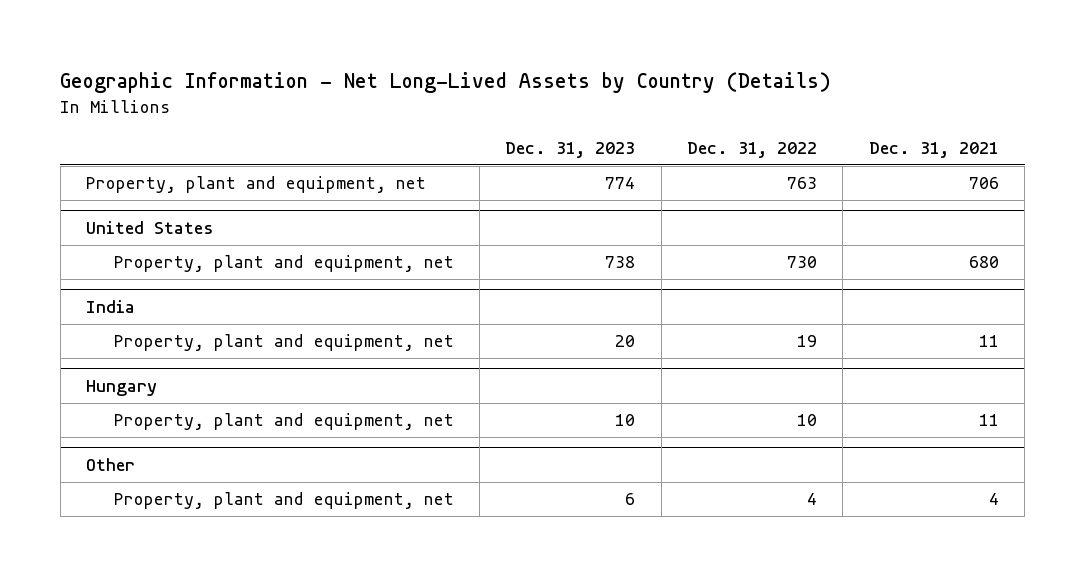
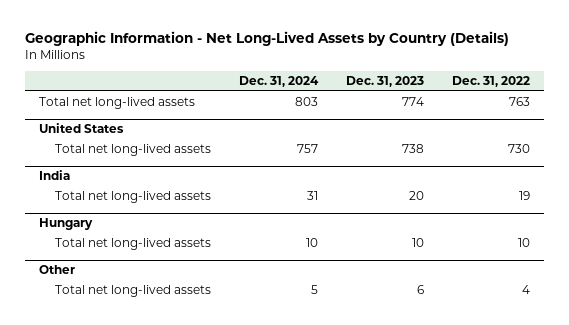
[868,141,999,158] Dec. 31, 2021 -> none
none -> [238,76,319,88] Dec. 31, 2024
[86,176,427,194] Property, plant and equipment, net -> [39,96,196,109] Total net long-lived assets
[113,255,454,273] Property, plant and equipment, net -> [55,143,212,156] Total net long-lived assets
[113,334,454,352] Property, plant and equipment, net -> [55,190,212,203] Total net long-lived assets
[113,413,454,431] Property, plant and equipment, net -> [55,237,212,250] Total net long-lived assets
[113,492,454,510] Property, plant and equipment, net -> [55,284,212,297] Total net long-lived assets

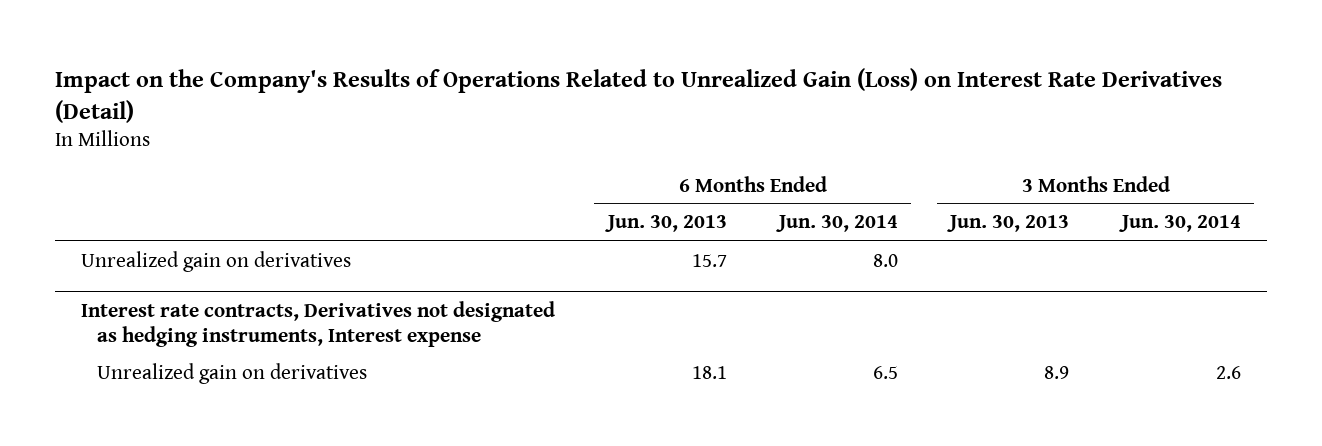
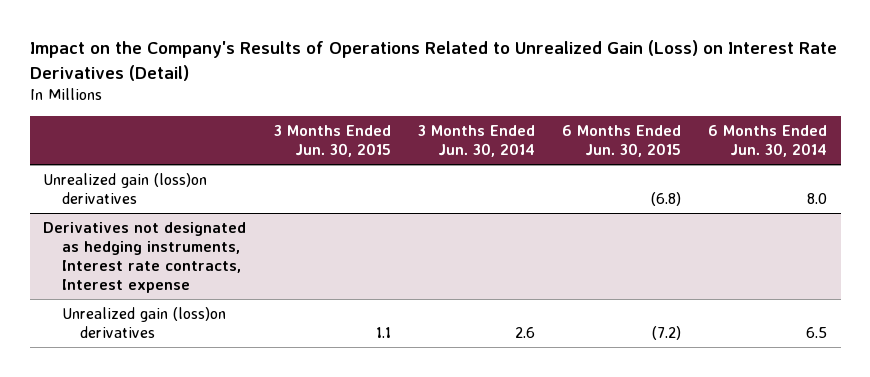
[604,215,727,233] Jun. 30, 2013 -> none
[947,215,1070,233] Jun. 30, 2013 -> none
none -> [273,124,391,157] 3 Months Ended Jun. 30, 2015
none -> [561,124,681,157] 6 Months Ended Jun. 30, 2015
[81,250,352,272] Unrealized gain on derivatives -> [43,173,208,205] Unrealized gain (loss)on derivatives
[81,300,556,348] Interest rate contracts, Derivatives not designated as hedging instruments, Interest expense -> [43,222,247,294] Derivatives not designated as hedging instruments, Interest rate contracts, Interest expense
[97,362,368,384] Unrealized gain on derivatives -> [61,307,226,339] Unrealized gain (loss)on derivatives

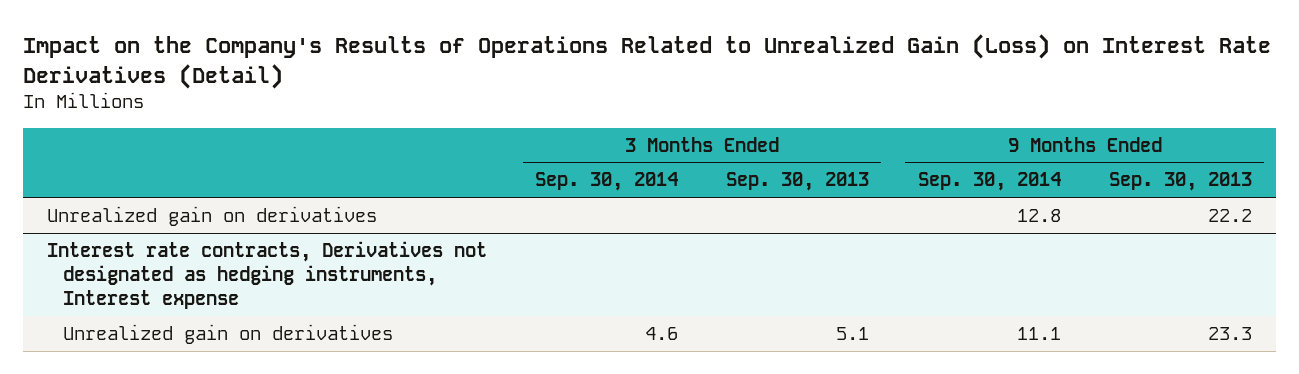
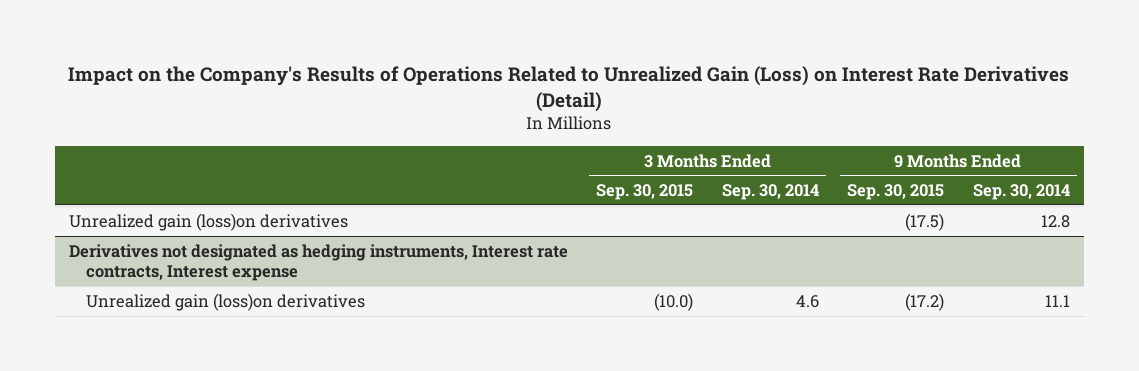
[726,172,870,192] Sep. 30, 2013 -> none
[1108,172,1252,192] Sep. 30, 2013 -> none
none -> [596,184,694,201] Sep. 30, 2015
none -> [847,184,945,201] Sep. 30, 2015
[46,206,377,227] Unrealized gain on derivatives -> [69,212,349,231] Unrealized gain (loss)on derivatives
[46,241,487,310] Interest rate contracts, Derivatives not designated as hedging instruments, Interest expense -> [69,243,569,281] Derivatives not designated as hedging instruments, Interest rate contracts, Interest expense
[63,324,394,345] Unrealized gain on derivatives -> [86,292,366,311] Unrealized gain (loss)on derivatives

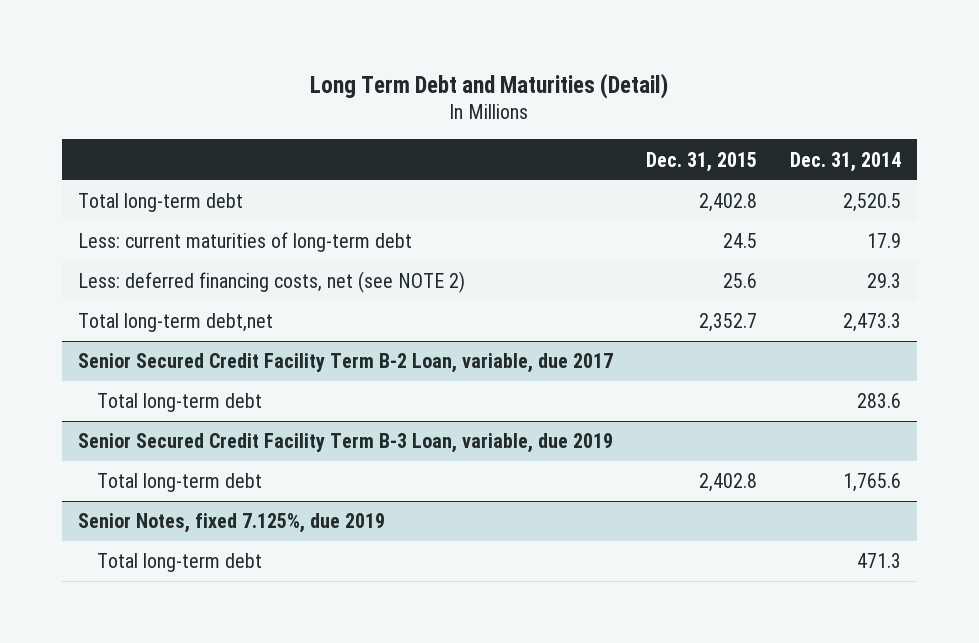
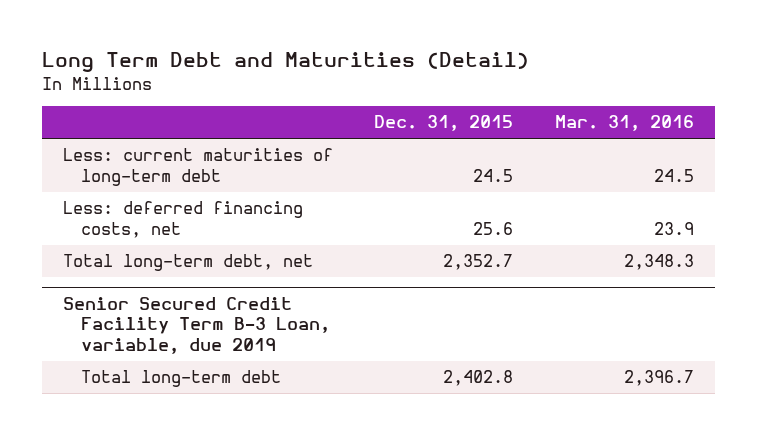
[789,151,901,172] Dec. 31, 2014 -> none
none -> [554,115,694,132] Mar. 31, 2016
[78,193,244,213] Total long-term debt -> none
[78,353,614,374] Senior Secured Credit Facility Term B-2 Loan, variable, due 2017 -> none
[97,393,263,413] Total long-term debt -> none
[78,271,466,294] Less: deferred financing costs, net (see NOTE 2) -> [62,201,303,238] Less: deferred financing costs, net
[78,313,274,333] Total long-term debt,net -> [62,254,313,272] Total long-term debt, net
[78,513,386,534] Senior Notes, fixed 7.125%, due 2019 -> none
[97,553,263,573] Total long-term debt -> none

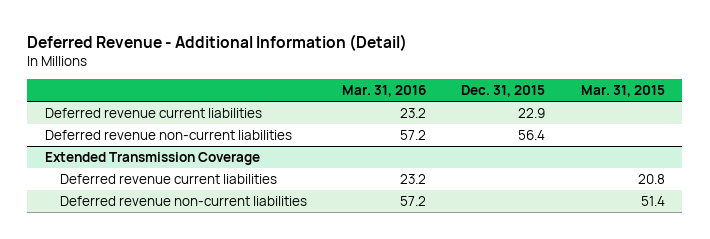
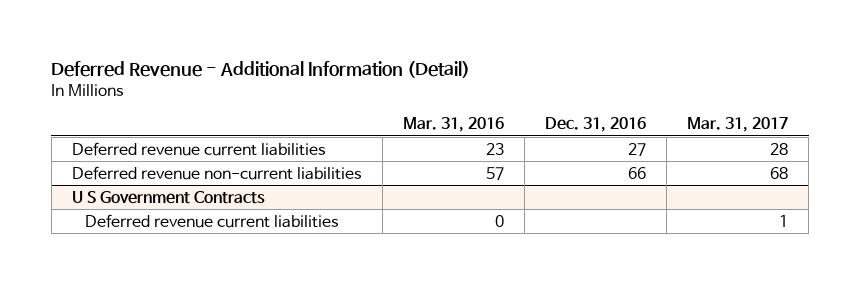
[461,85,546,98] Dec. 31, 2015 -> none
[580,85,665,98] Mar. 31, 2015 -> none
none -> [544,117,646,133] Dec. 31, 2016
none -> [686,117,788,133] Mar. 31, 2017
[44,151,260,165] Extended Transmission Coverage -> none
[59,195,307,206] Deferred revenue non-current liabilities -> none
[400,107,427,118] 23.2 -> [485,142,504,155] 23
[400,129,427,140] 57.2 -> [485,166,504,180] 57
none -> [71,190,265,204] U S Government Contracts
[400,173,427,184] 23.2 -> [494,214,504,227] 0

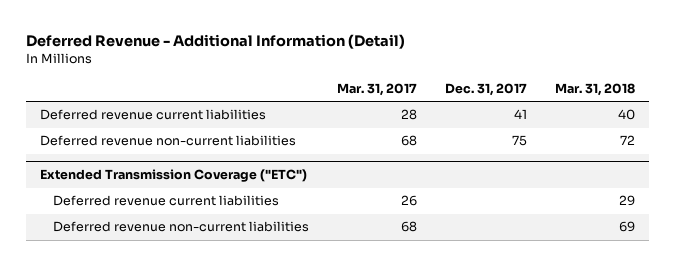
[402,117,504,133] Mar. 31, 2016 -> none
[544,117,646,133] Dec. 31, 2016 -> none
none -> [444,83,527,97] Dec. 31, 2017
none -> [554,83,635,97] Mar. 31, 2018
[71,190,265,204] U S Government Contracts -> none
none -> [40,169,308,183] Extended Transmission Coverage ("ETC")
[778,214,788,227] 1 -> [400,195,417,207] 26
none -> [53,221,310,233] Deferred revenue non-current liabilities

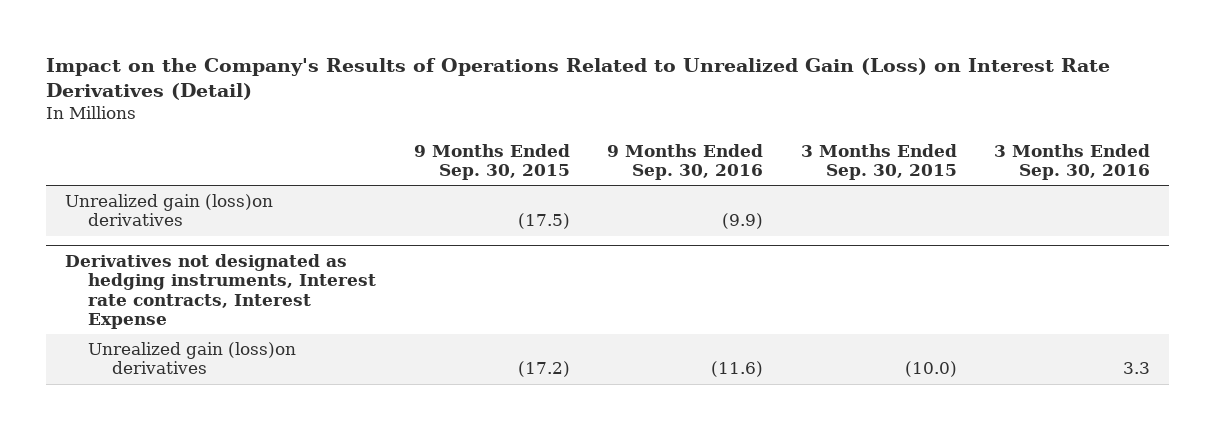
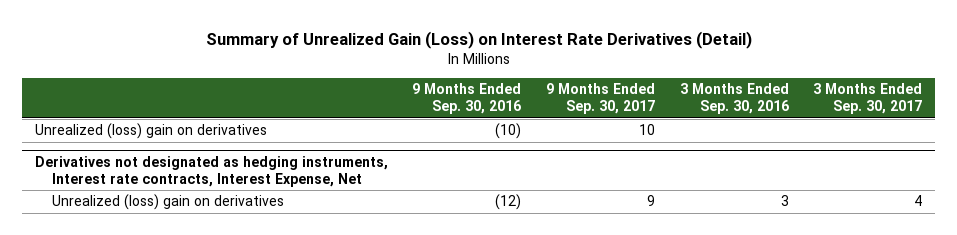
[46,57,1111,101] Impact on the Company's Results of Operations Related to Unrealized Gain (Loss) on Interest Rate Derivatives (Detail) -> [205,30,752,49] Summary of Unrealized Gain (Loss) on Interest Rate Derivatives (Detail)
[413,143,570,180] 9 Months Ended Sep. 30, 2015 -> none
[800,143,957,180] 3 Months Ended Sep. 30, 2015 -> none
none -> [546,83,656,115] 9 Months Ended Sep. 30, 2017
none -> [813,83,923,115] 3 Months Ended Sep. 30, 2017
[65,194,274,227] Unrealized gain (loss)on derivatives -> [34,123,267,140] Unrealized (loss) gain on derivatives
[722,213,764,230] (9.9) -> [495,123,522,140] (10)
[65,253,377,330] Derivatives not designated as hedging instruments, Interest rate contracts, Interest Expense -> [34,155,388,187] Derivatives not designated as hedging instruments, Interest rate contracts, Interest Expense, Net
[88,342,297,375] Unrealized gain (loss)on derivatives -> [51,194,284,211] Unrealized (loss) gain on derivatives
[711,361,764,378] (11.6) -> [495,194,522,211] (12)
[1123,362,1151,375] 3.3 -> [780,195,789,207] 3

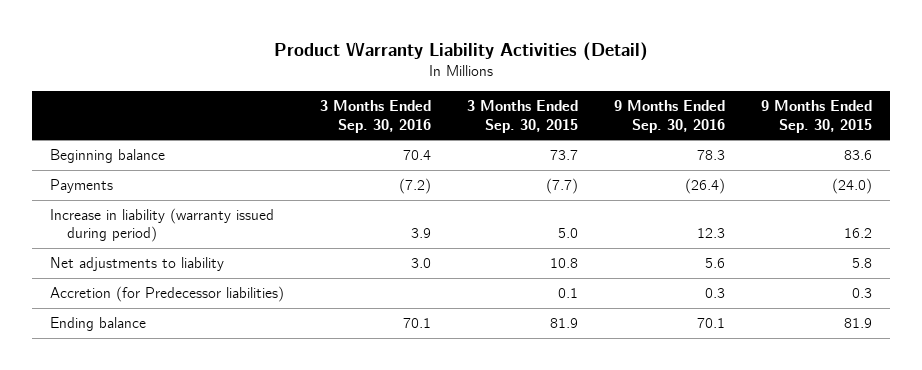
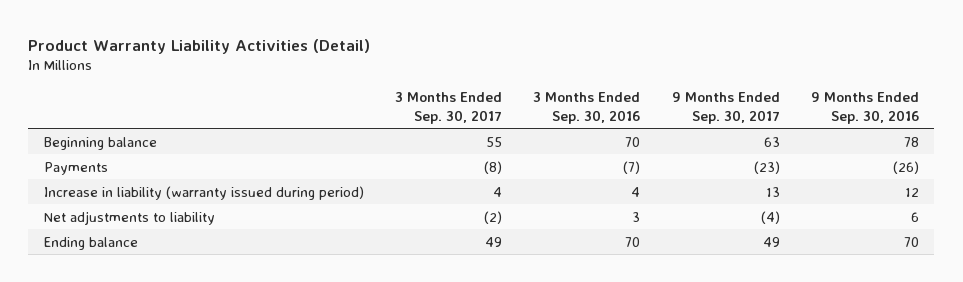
[467,100,579,133] 3 Months Ended Sep. 30, 2015 -> none
[761,100,873,133] 9 Months Ended Sep. 30, 2015 -> none
none -> [395,91,503,124] 3 Months Ended Sep. 30, 2017
none -> [671,91,780,124] 9 Months Ended Sep. 30, 2017
[49,286,284,303] Accretion (for Predecessor liabilities) -> none
[403,150,432,161] 70.4 -> [625,136,641,147] 70
[697,150,726,161] 78.3 -> [903,136,919,147] 78
[399,178,432,195] (7.2) -> [623,160,641,174] (7)
[685,178,726,195] (26.4) -> [892,160,919,174] (26)
[411,228,432,239] 3.9 -> [631,186,641,197] 4
[697,228,726,239] 12.3 -> [904,187,919,197] 12
[411,258,432,269] 3.0 -> [632,211,641,222] 3
[705,258,726,269] 5.6 -> [910,211,919,222] 6
[403,318,432,329] 70.1 -> [625,236,641,247] 70
[697,318,726,329] 70.1 -> [903,236,919,247] 70

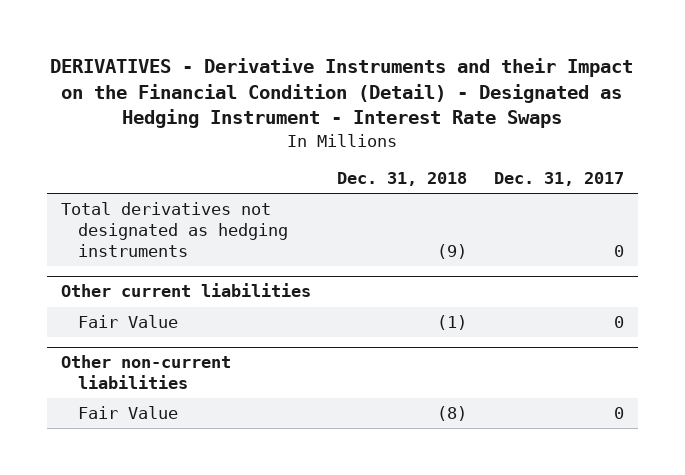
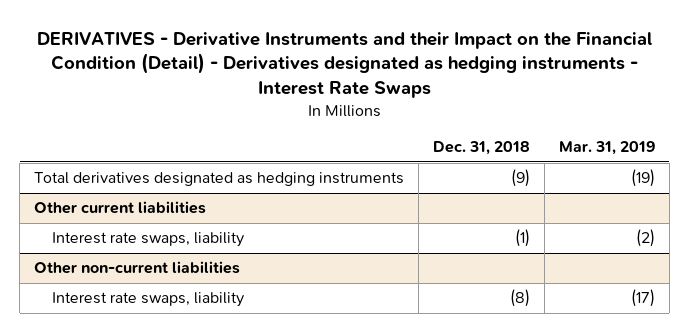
[50,58,634,129] DERIVATIVES - Derivative Instruments and their Impact on the Financial Condition (Detail) - Designated as Hedging Instrument - Interest Rate Swaps -> [36,31,652,99] DERIVATIVES - Derivative Instruments and their Impact on the Financial Condition (Detail) - Derivatives designated as hedging instruments - Interest Rate Swaps
[494,172,625,187] Dec. 31, 2017 -> none
none -> [558,141,655,156] Mar. 31, 2019
[60,202,289,257] Total derivatives not designated as hedging instruments -> [34,172,405,187] Total derivatives designated as hedging instruments
[78,315,179,329] Fair Value -> [51,232,244,248] Interest rate swaps, liability
[78,406,179,420] Fair Value -> [51,292,244,308] Interest rate swaps, liability

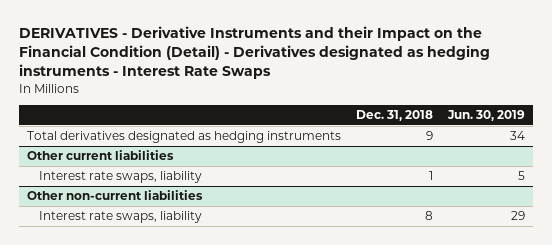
[558,141,655,156] Mar. 31, 2019 -> none
none -> [447,110,526,122] Jun. 30, 2019
[511,169,531,188] (9) -> [426,131,434,141] 9
[515,229,531,248] (1) -> [429,171,434,181] 1
[510,289,531,308] (8) -> [425,211,434,221] 8

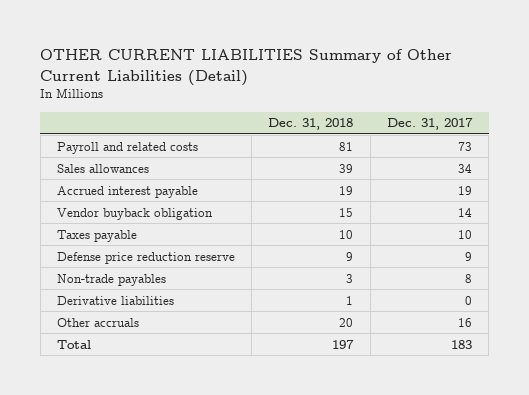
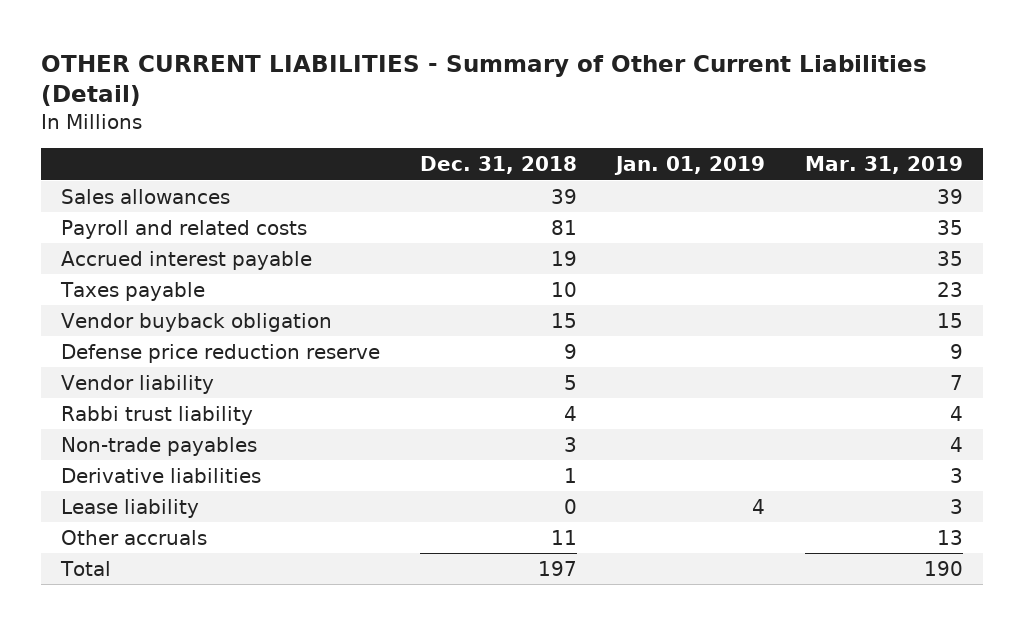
[40,49,453,86] OTHER CURRENT LIABILITIES Summary of Other Current Liabilities (Detail) -> [41,54,928,107] OTHER CURRENT LIABILITIES - Summary of Other Current Liabilities (Detail)
[386,118,473,131] Dec. 31, 2017 -> none
none -> [614,156,766,176] Jan. 01, 2019
none -> [804,156,963,175] Mar. 31, 2019
[56,141,198,154] Payroll and related costs -> [60,219,307,239] Payroll and related costs
[56,207,213,220] Vendor buyback obligation -> [60,312,332,332] Vendor buyback obligation
none -> [60,374,214,394] Vendor liability
none -> [60,405,253,425] Rabbi trust liability
none -> [60,498,199,518] Lease liability
[339,317,354,327] 20 -> [550,529,577,545] 11

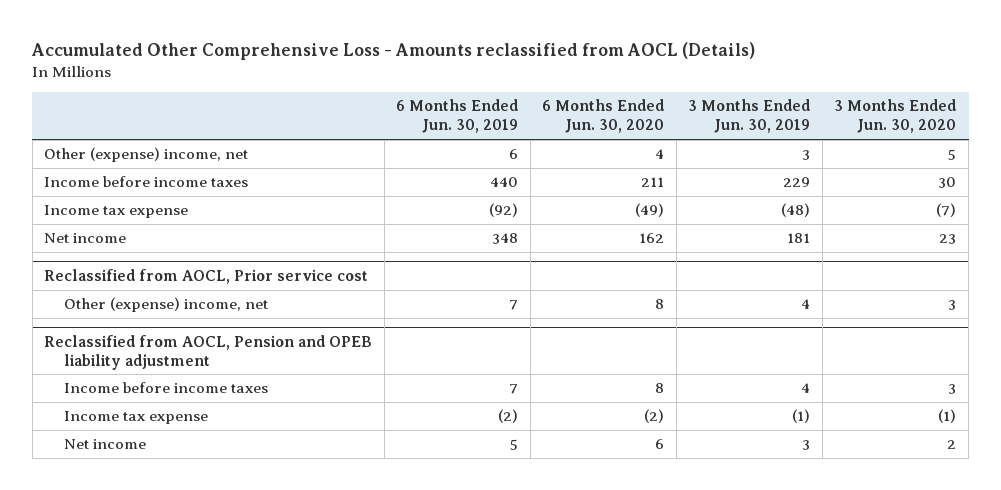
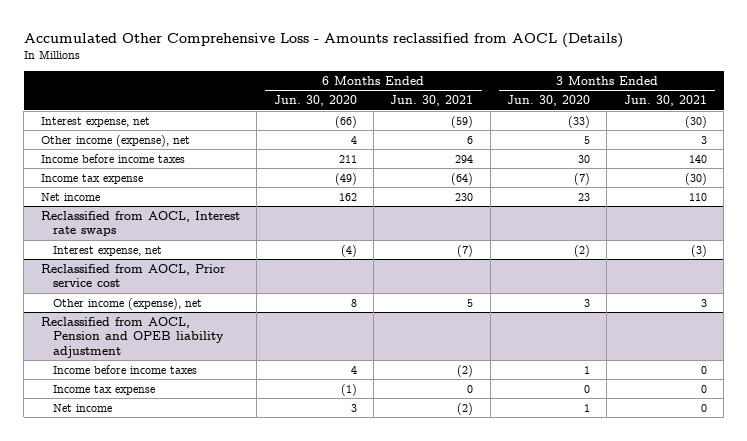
[396,99,519,134] 6 Months Ended Jun. 30, 2019 -> none
[688,99,811,134] 3 Months Ended Jun. 30, 2019 -> none
none -> [390,94,474,106] Jun. 30, 2021
none -> [623,94,707,106] Jun. 30, 2021
none -> [40,116,150,127] Interest expense, net
[44,147,249,163] Other (expense) income, net -> [40,134,190,147] Other income (expense), net
none -> [40,210,240,237] Reclassified from AOCL, Interest rate swaps
none -> [52,245,162,256] Interest expense, net
[63,297,268,313] Other (expense) income, net -> [52,297,202,310] Other income (expense), net
[655,383,665,394] 8 -> [350,365,357,374] 4
[948,384,957,395] 3 -> [583,365,590,374] 1
[644,409,665,424] (2) -> [340,383,357,396] (1)
[938,409,957,424] (1) -> [583,384,590,393] 0
[655,439,665,450] 6 -> [350,403,357,412] 3
[947,440,957,450] 2 -> [583,403,590,412] 1

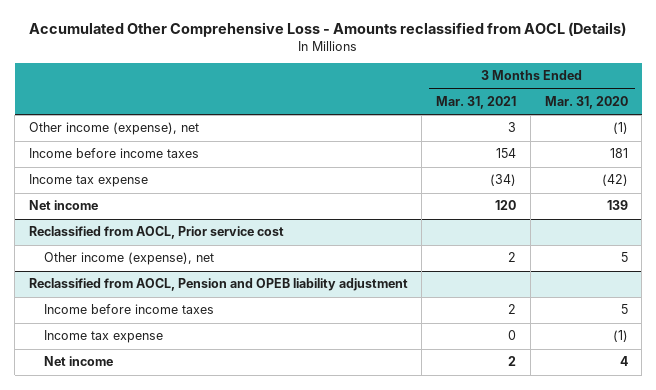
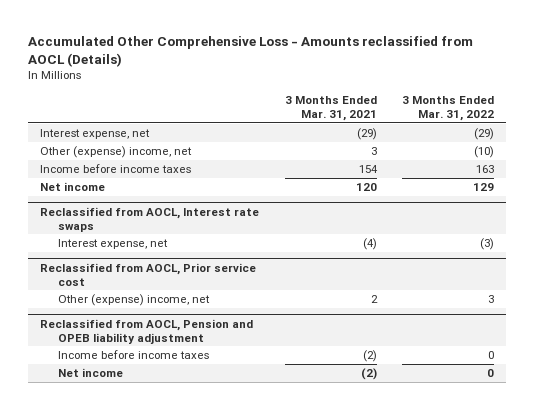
[544,95,628,109] Mar. 31, 2020 -> none
none -> [401,96,494,121] 3 Months Ended Mar. 31, 2022
none -> [40,129,151,140] Interest expense, net
[28,122,199,136] Other income (expense), net -> [40,146,193,159] Other (expense) income, net
[28,174,148,188] Income tax expense -> none
none -> [40,206,260,232] Reclassified from AOCL, Interest rate swaps
none -> [58,239,169,250] Interest expense, net
[44,252,215,266] Other income (expense), net -> [58,294,211,307] Other (expense) income, net
[44,330,164,344] Income tax expense -> none
[508,304,517,315] 2 -> [362,350,377,363] (2)
[508,356,517,367] 2 -> [360,368,377,381] (2)

